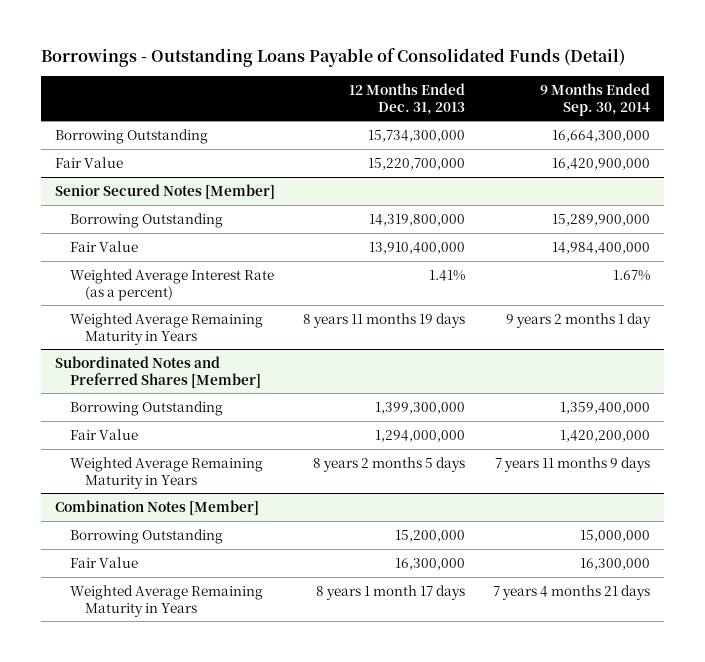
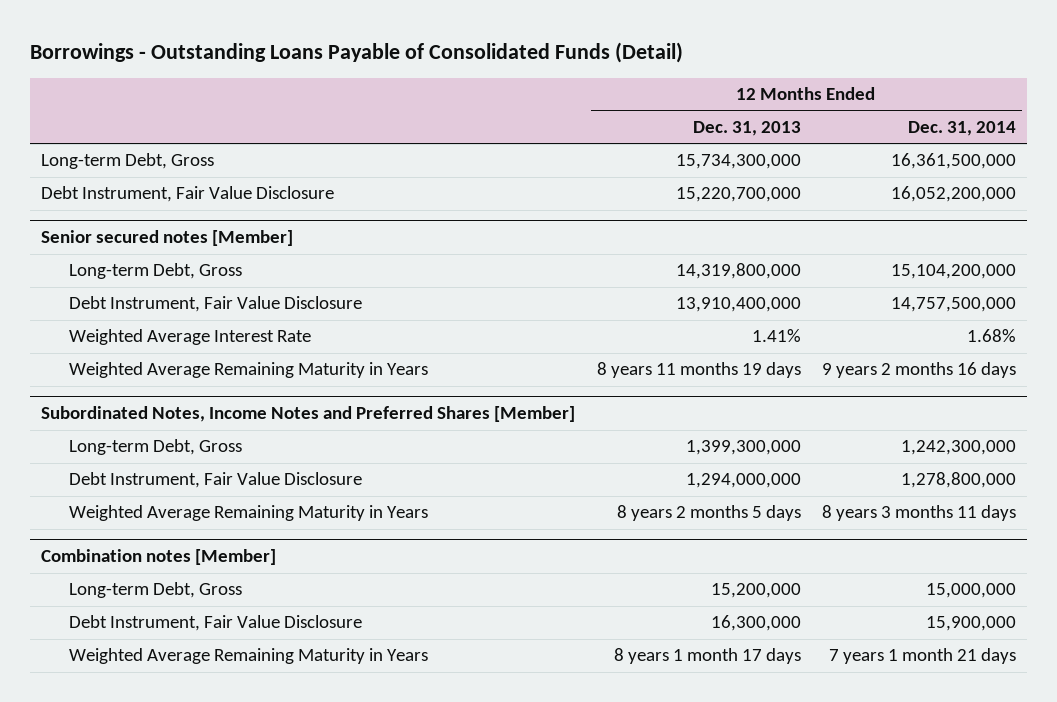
[540,82,651,116] 9 Months Ended Sep. 30, 2014 -> none
none -> [908,120,1017,136] Dec. 31, 2014
[55,128,209,144] Borrowing Outstanding -> [40,153,214,170] Long-term Debt, Gross
[55,156,124,168] Fair Value -> [40,186,334,203] Debt Instrument, Fair Value Disclosure
[55,183,276,199] Senior Secured Notes [Member] -> [40,230,293,247] Senior secured notes [Member]
[69,212,223,228] Borrowing Outstanding -> [69,263,243,280] Long-term Debt, Gross
[69,240,138,252] Fair Value -> [69,296,363,313] Debt Instrument, Fair Value Disclosure
[69,268,274,301] Weighted Average Interest Rate (as a percent) -> [69,329,312,346] Weighted Average Interest Rate
[55,355,261,388] Subordinated Notes and Preferred Shares [Member] -> [40,406,575,423] Subordinated Notes, Income Notes and Preferred Shares [Member]
[69,400,223,416] Borrowing Outstanding -> [69,439,243,456] Long-term Debt, Gross
[69,428,138,440] Fair Value -> [69,472,363,489] Debt Instrument, Fair Value Disclosure
[55,499,260,515] Combination Notes [Member] -> [40,549,276,566] Combination notes [Member]
[69,528,223,544] Borrowing Outstanding -> [69,582,243,599] Long-term Debt, Gross
[69,556,138,568] Fair Value -> [69,615,363,632] Debt Instrument, Fair Value Disclosure

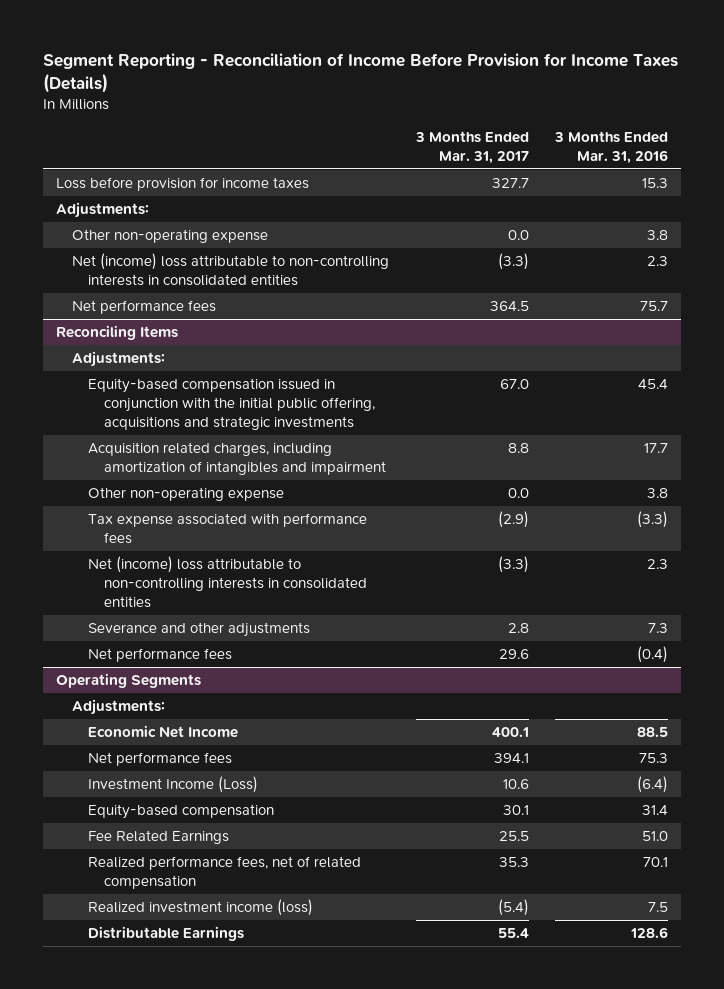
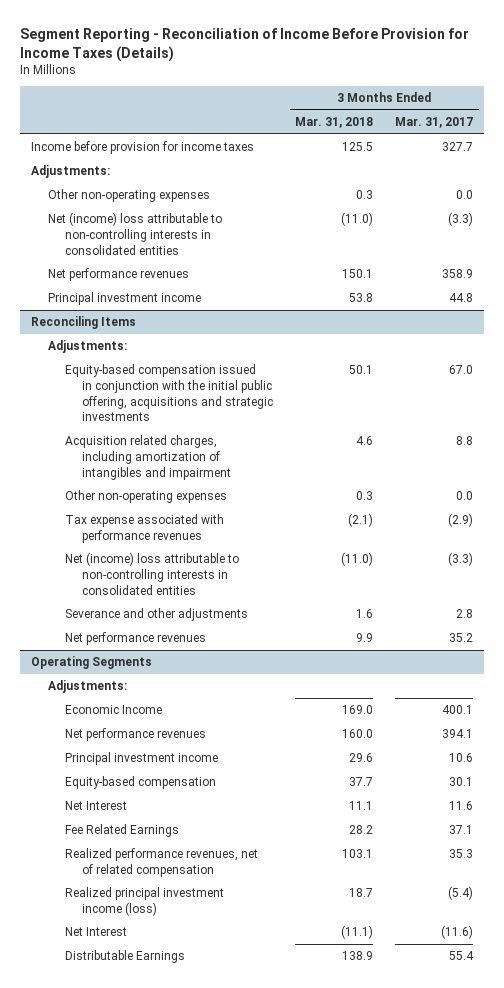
[553,131,668,165] 3 Months Ended Mar. 31, 2016 -> none
none -> [295,117,374,129] Mar. 31, 2018
[56,176,310,191] Loss before provision for income taxes -> [30,141,254,155] Income before provision for income taxes
[72,228,269,243] Other non-operating expense -> [47,189,210,203] Other non-operating expenses
[72,299,217,314] Net performance fees -> [47,268,189,282] Net performance revenues
[489,300,529,311] 364.5 -> [442,269,474,279] 358.9
none -> [47,292,201,306] Principal investment income
[88,486,285,501] Other non-operating expense -> [64,490,227,504] Other non-operating expenses
[88,512,368,544] Tax expense associated with performance fees -> [64,514,224,543] Tax expense associated with performance revenues
[88,647,233,662] Net performance fees -> [64,632,206,646] Net performance revenues
[498,648,529,659] 29.6 -> [449,633,474,643] 35.2
[88,724,239,738] Economic Net Income -> [64,705,162,715] Economic Income
[88,751,233,766] Net performance fees -> [64,728,206,742] Net performance revenues
[88,775,259,793] Investment Income (Loss) -> [64,752,218,766] Principal investment income
none -> [64,801,127,811] Net Interest
[498,830,529,841] 25.5 -> [449,825,474,835] 37.1
[88,855,362,889] Realized performance fees, net of related compensation -> [64,848,258,877] Realized performance revenues, net of related compensation
[88,898,314,916] Realized investment income (loss) -> [64,887,224,916] Realized principal investment income (loss)
none -> [64,927,127,937] Net Interest

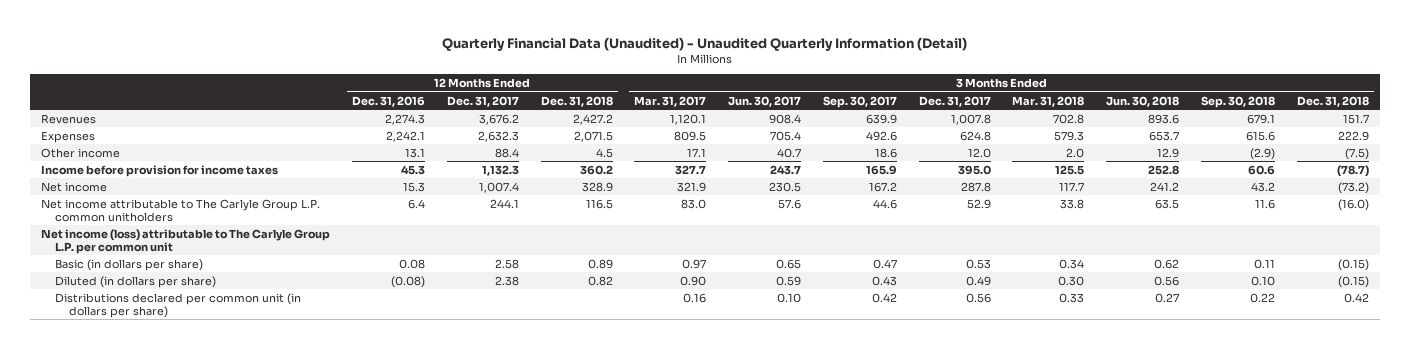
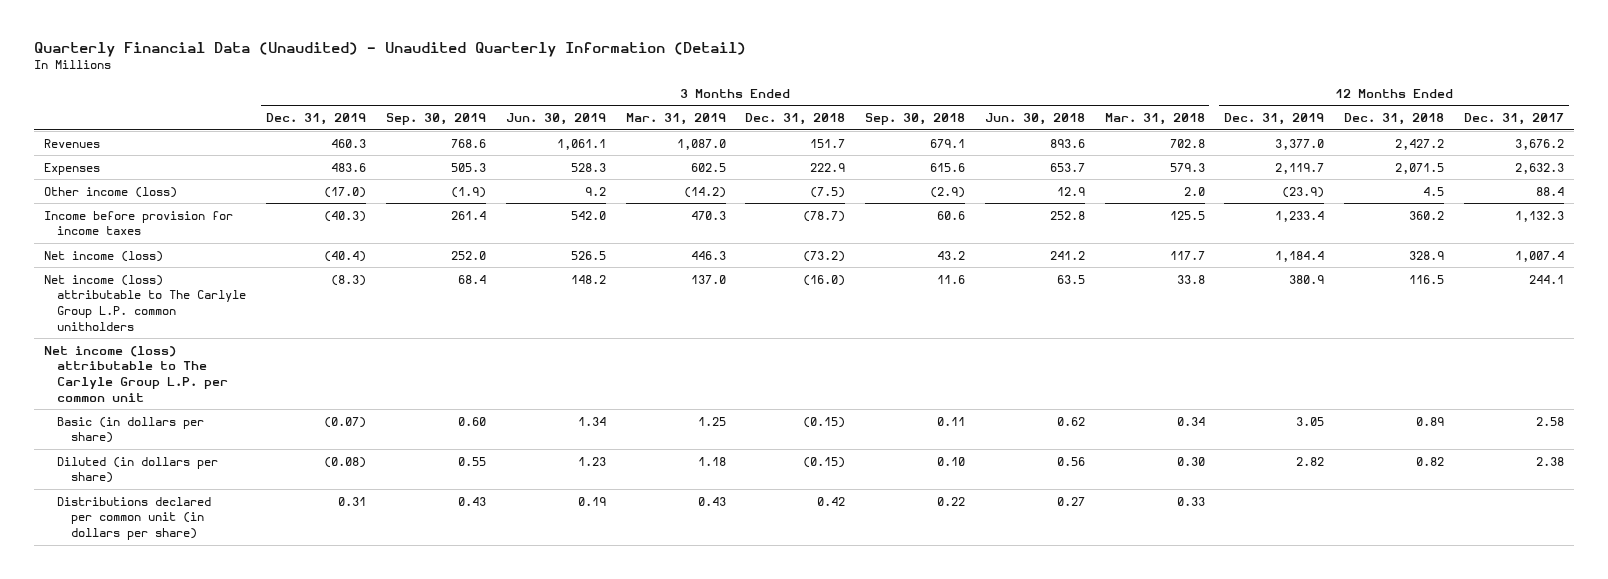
[352,95,426,107] Dec. 31, 2016 -> none
[634,95,707,107] Mar. 31, 2017 -> none
[728,95,802,107] Jun. 30, 2017 -> none
[822,95,897,108] Sep. 30, 2017 -> none
[918,95,991,107] Dec. 31, 2017 -> none
none -> [266,113,367,126] Dec. 31, 2019
none -> [385,113,486,126] Sep. 30, 2019
none -> [505,113,606,126] Jun. 30, 2019
none -> [625,113,726,126] Mar. 31, 2019
none -> [1224,113,1325,126] Dec. 31, 2019
[41,147,121,158] Other income -> [43,186,177,198] Other income (loss)
[41,181,108,192] Net income -> [43,250,163,262] Net income (loss)
[41,198,321,222] Net income attributable to The Carlyle Group L.P. common unitholders -> [43,274,247,331] Net income (loss) attributable to The Carlyle Group L.P. common unitholders

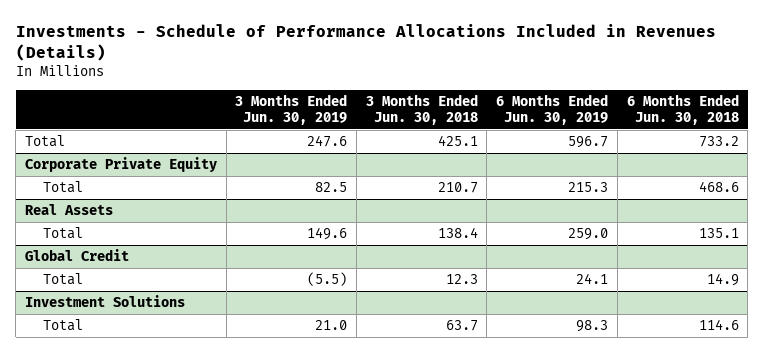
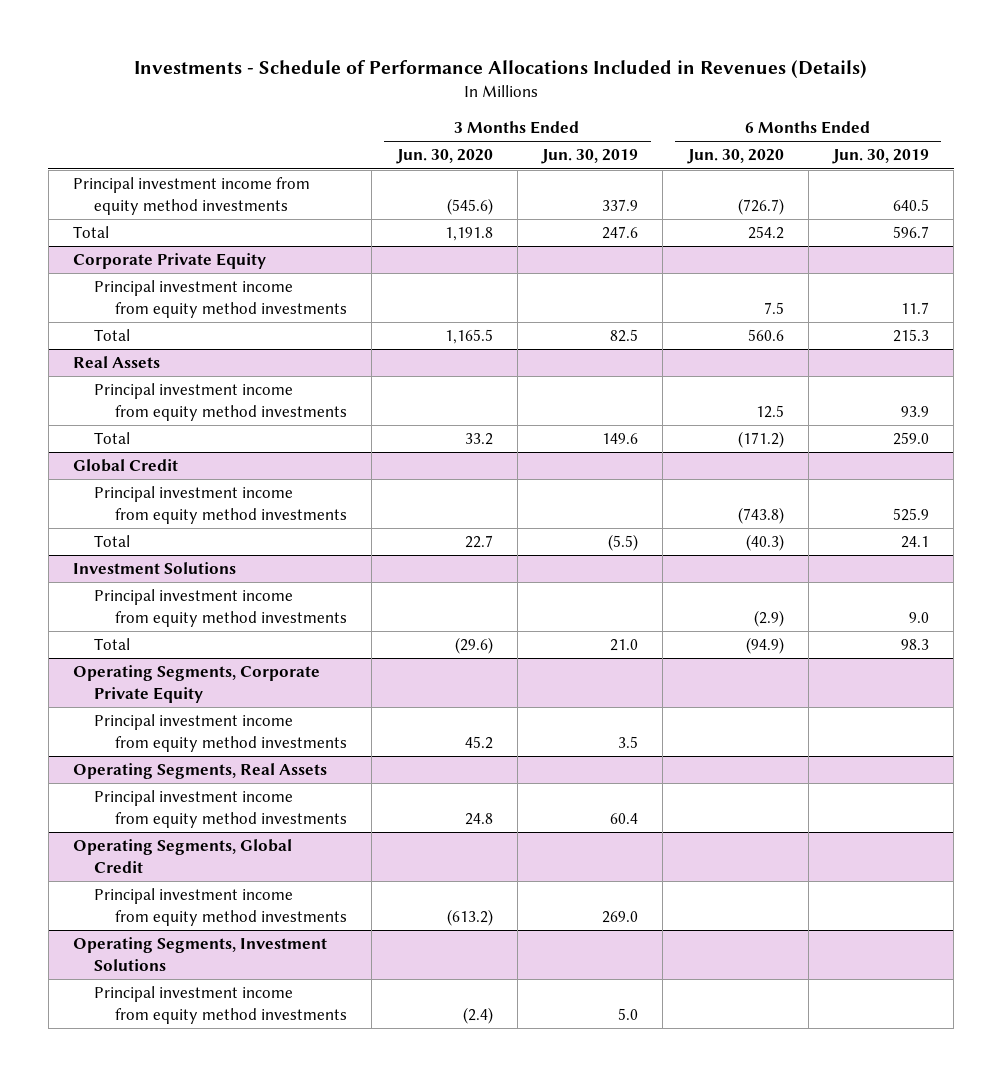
[365,93,478,126] 3 Months Ended Jun. 30, 2018 -> none
[626,93,739,126] 6 Months Ended Jun. 30, 2018 -> none
none -> [395,149,493,165] Jun. 30, 2020
none -> [686,149,784,165] Jun. 30, 2020
none -> [72,177,310,215] Principal investment income from equity method investments
none -> [94,280,348,318] Principal investment income from equity method investments
none -> [94,383,348,421] Principal investment income from equity method investments
none -> [94,486,348,524] Principal investment income from equity method investments
none -> [94,589,348,627] Principal investment income from equity method investments
none -> [72,665,320,703] Operating Segments, Corporate Private Equity
none -> [94,714,348,752] Principal investment income from equity method investments
none -> [72,763,327,780] Operating Segments, Real Assets
none -> [94,790,348,828] Principal investment income from equity method investments
none -> [72,839,292,873] Operating Segments, Global Credit
none -> [94,888,348,926] Principal investment income from equity method investments
none -> [72,937,327,971] Operating Segments, Investment Solutions
none -> [94,986,348,1024] Principal investment income from equity method investments

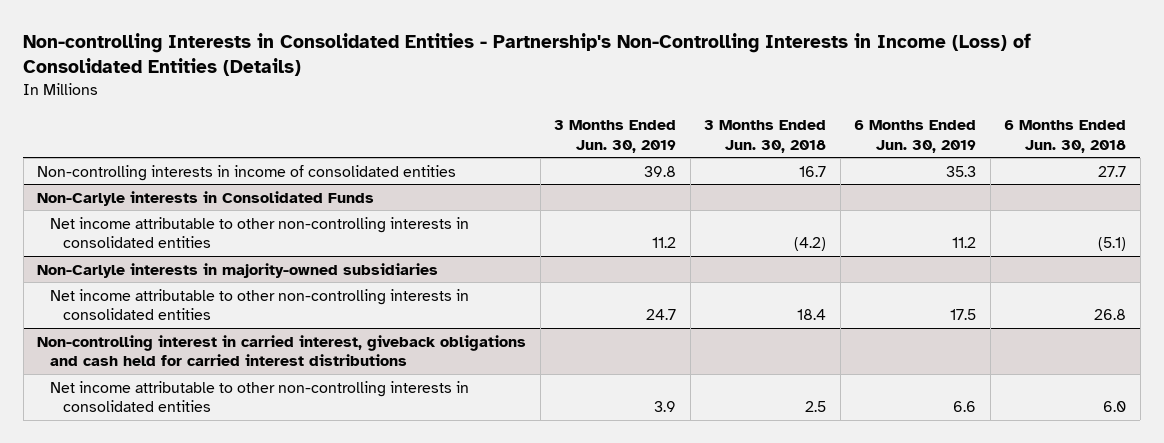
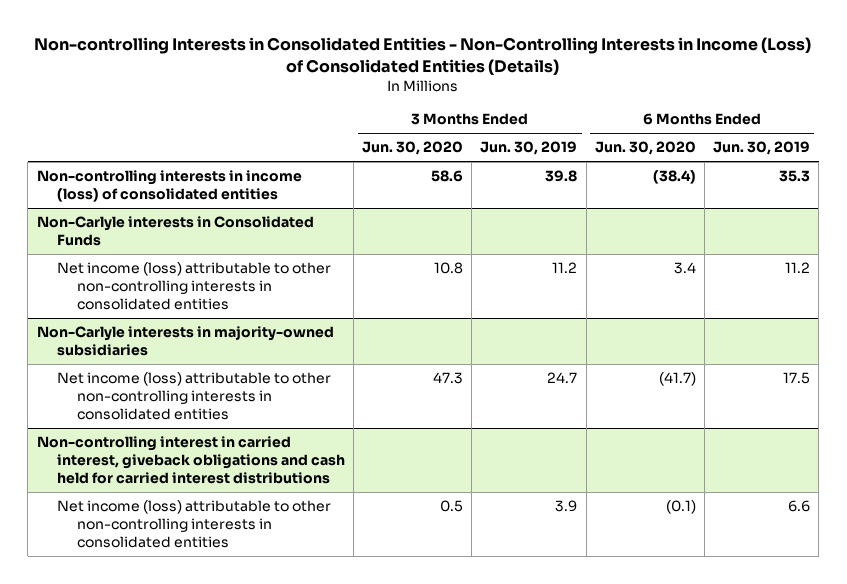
[23,33,1032,77] Non-controlling Interests in Consolidated Entities - Partnership's Non-Controlling Interests in Income (Loss) of Consolidated Entities (Details) -> [34,36,812,75] Non-controlling Interests in Consolidated Entities - Non-Controlling Interests in Income (Loss) of Consolidated Entities (Details)
[704,119,827,153] 3 Months Ended Jun. 30, 2018 -> none
[1004,119,1127,153] 6 Months Ended Jun. 30, 2018 -> none
none -> [362,141,464,156] Jun. 30, 2020
none -> [594,141,696,156] Jun. 30, 2020
[37,164,457,181] Non-controlling interests in income of consolidated entities -> [36,170,302,202] Non-controlling interests in income (loss) of consolidated entities
[49,216,469,249] Net income attributable to other non-controlling interests in consolidated entities -> [56,262,331,310] Net income (loss) attributable to other non-controlling interests in consolidated entities
[49,288,469,321] Net income attributable to other non-controlling interests in consolidated entities -> [56,372,331,420] Net income (loss) attributable to other non-controlling interests in consolidated entities
[49,380,469,413] Net income attributable to other non-controlling interests in consolidated entities -> [56,500,331,548] Net income (loss) attributable to other non-controlling interests in consolidated entities

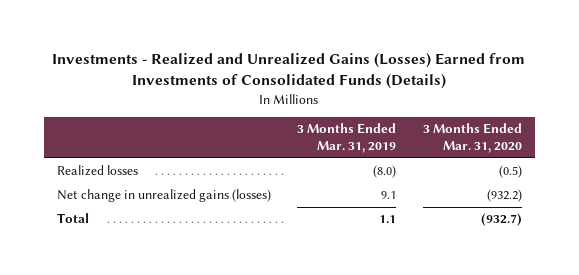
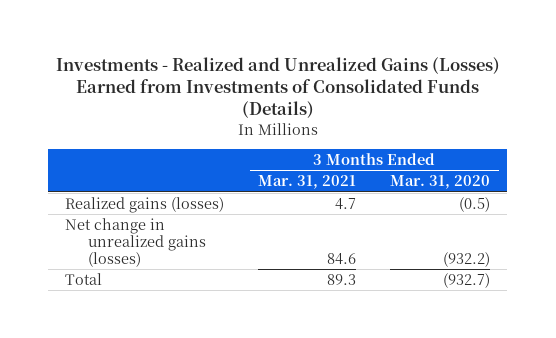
[297,123,397,154] 3 Months Ended Mar. 31, 2019 -> none
none -> [258,175,357,190] Mar. 31, 2021
[56,165,138,177] Realized losses -> [65,196,225,213] Realized gains (losses)

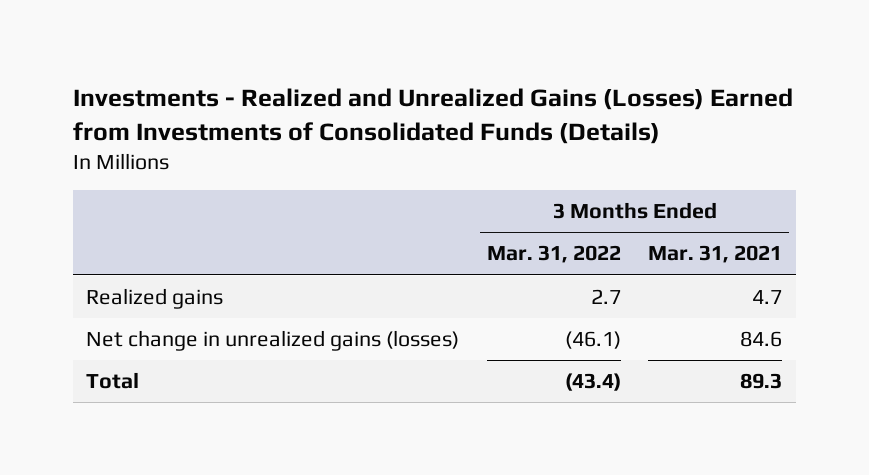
[390,175,491,190] Mar. 31, 2020 -> none
none -> [486,245,621,264] Mar. 31, 2022
[65,196,225,213] Realized gains (losses) -> [86,288,224,310] Realized gains

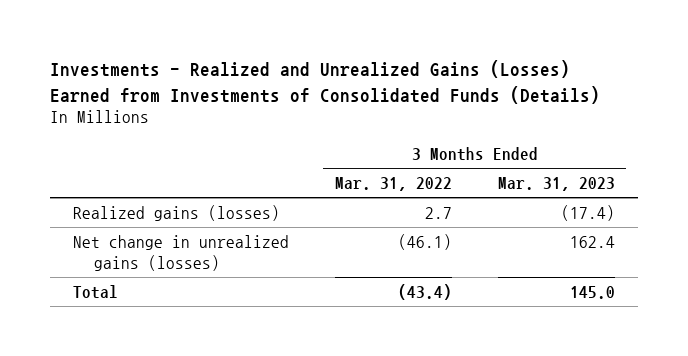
[648,245,783,264] Mar. 31, 2021 -> none
none -> [497,176,615,191] Mar. 31, 2023
[86,288,224,310] Realized gains -> [73,204,281,221] Realized gains (losses)

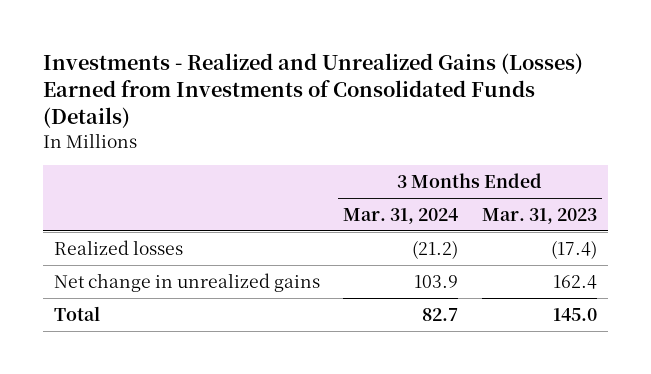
[334,176,452,191] Mar. 31, 2022 -> none
none -> [343,207,459,224] Mar. 31, 2024
[73,204,281,221] Realized gains (losses) -> [54,239,184,255] Realized losses
[73,234,290,271] Net change in unrealized gains (losses) -> [54,272,321,292] Net change in unrealized gains

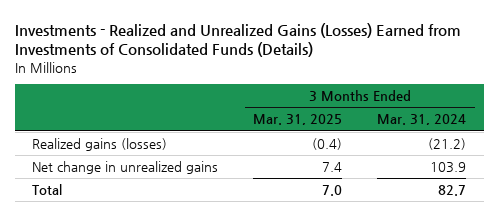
[481,207,597,224] Mar. 31, 2023 -> none
none -> [253,114,343,126] Mar. 31, 2025
[54,239,184,255] Realized losses -> [32,138,168,152] Realized gains (losses)

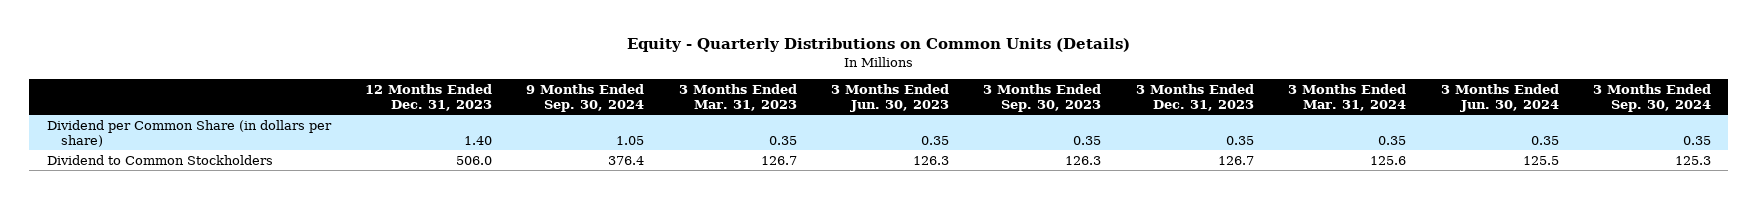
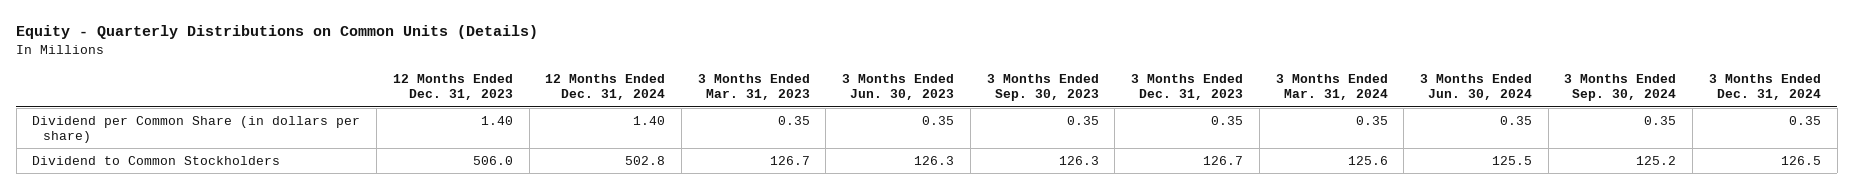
[526,84,645,112] 9 Months Ended Sep. 30, 2024 -> none
none -> [545,73,666,101] 12 Months Ended Dec. 31, 2024
none -> [1708,73,1821,101] 3 Months Ended Dec. 31, 2024
[1675,155,1712,165] 125.3 -> [1636,155,1677,165] 125.2

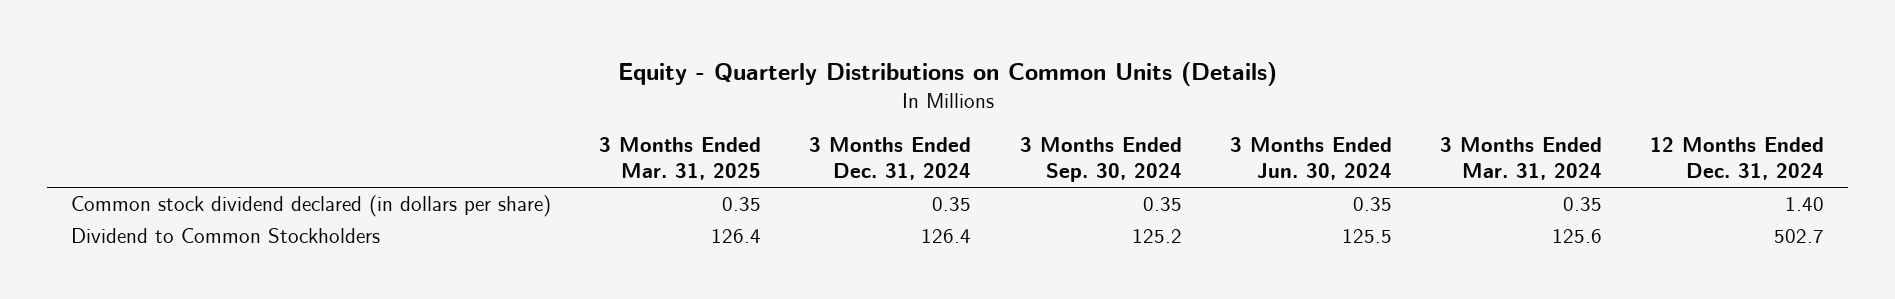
[392,73,513,101] 12 Months Ended Dec. 31, 2023 -> none
[697,73,810,101] 3 Months Ended Mar. 31, 2023 -> none
[842,73,955,101] 3 Months Ended Jun. 30, 2023 -> none
[986,73,1099,102] 3 Months Ended Sep. 30, 2023 -> none
[1131,73,1244,101] 3 Months Ended Dec. 31, 2023 -> none
none -> [599,137,762,181] 3 Months Ended Mar. 31, 2025
[32,115,361,144] Dividend per Common Share (in dollars per share) -> [71,195,552,218] Common stock dividend declared (in dollars per share)
[625,155,666,165] 502.8 -> [1774,229,1825,244] 502.7
[1780,155,1821,165] 126.5 -> [921,229,972,244] 126.4

